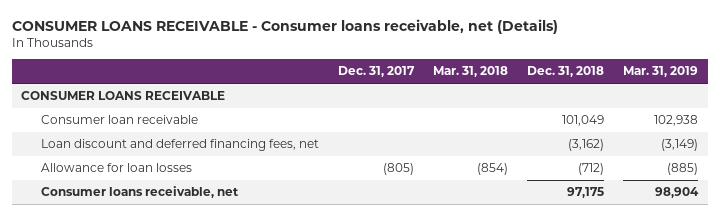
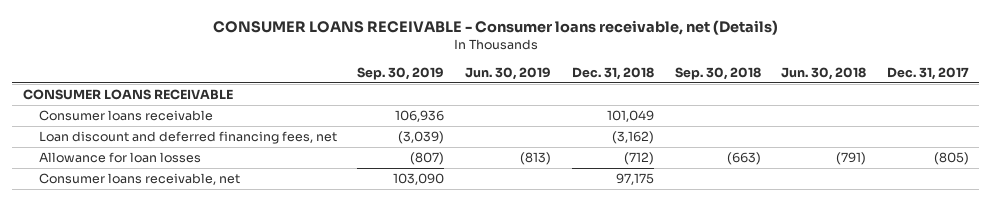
[433,66,509,78] Mar. 31, 2018 -> none
[623,66,699,78] Mar. 31, 2019 -> none
none -> [357,66,445,80] Sep. 30, 2019
none -> [465,66,552,80] Jun. 30, 2019
none -> [674,66,761,80] Sep. 30, 2018
none -> [781,66,867,80] Jun. 30, 2018
[40,115,198,125] Consumer loan receivable -> [38,110,213,122] Consumer loans receivable

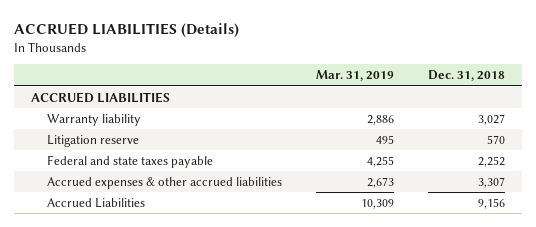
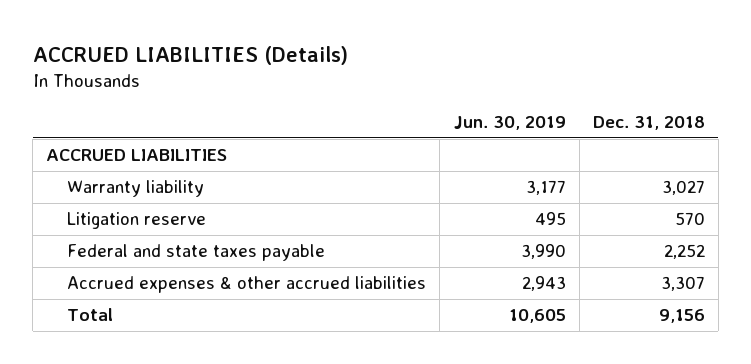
[315,70,394,82] Mar. 31, 2019 -> none
none -> [453,115,566,130] Jun. 30, 2019
[46,197,145,208] Accrued Liabilities -> [67,308,114,322] Total

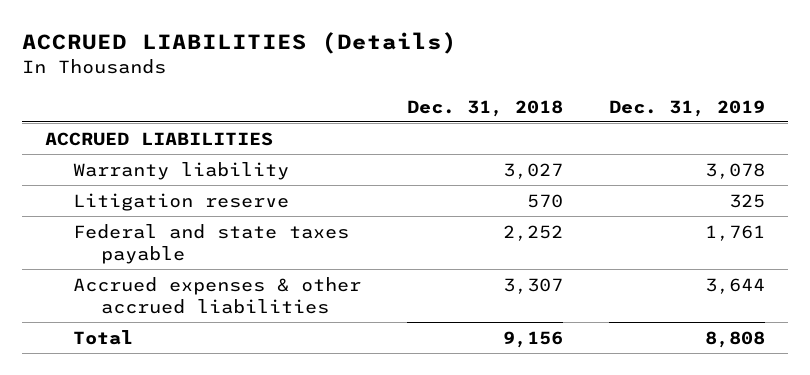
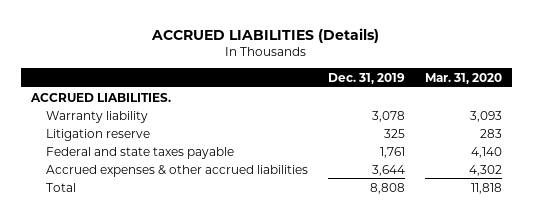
[407,99,564,117] Dec. 31, 2018 -> none
none -> [424,73,502,85] Mar. 31, 2020
[44,131,273,146] ACCRUED LIABILITIES -> [29,92,171,102] ACCRUED LIABILITIES.

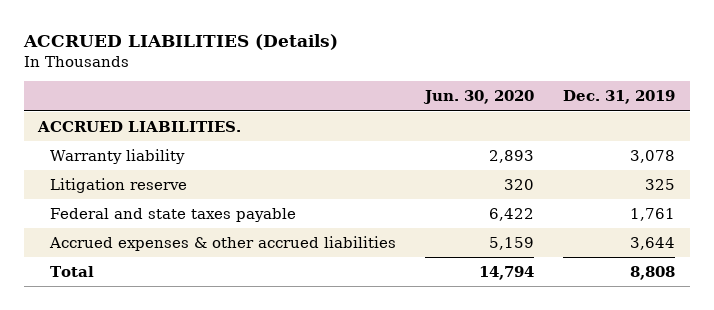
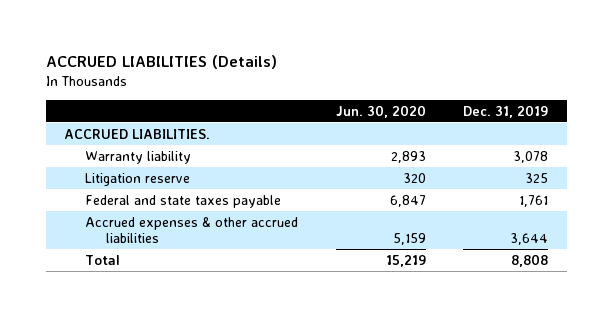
[489,207,535,221] 6,422 -> [389,194,426,207] 6,847
[479,265,535,280] 14,794 -> [385,254,426,267] 15,219

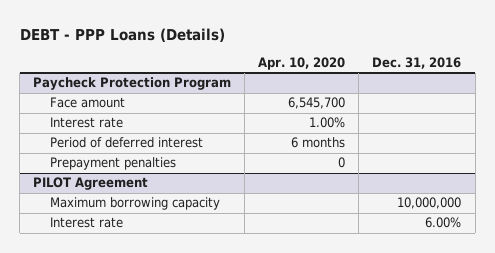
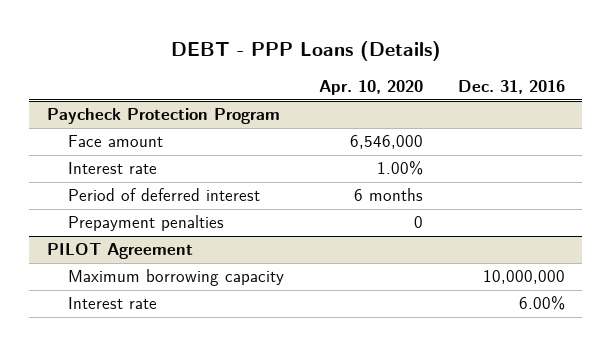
[288,97,346,110] 6,545,700 -> [349,135,423,150] 6,546,000

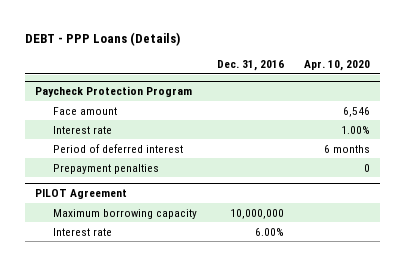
[349,135,423,150] 6,546,000 -> [342,106,370,117] 6,546

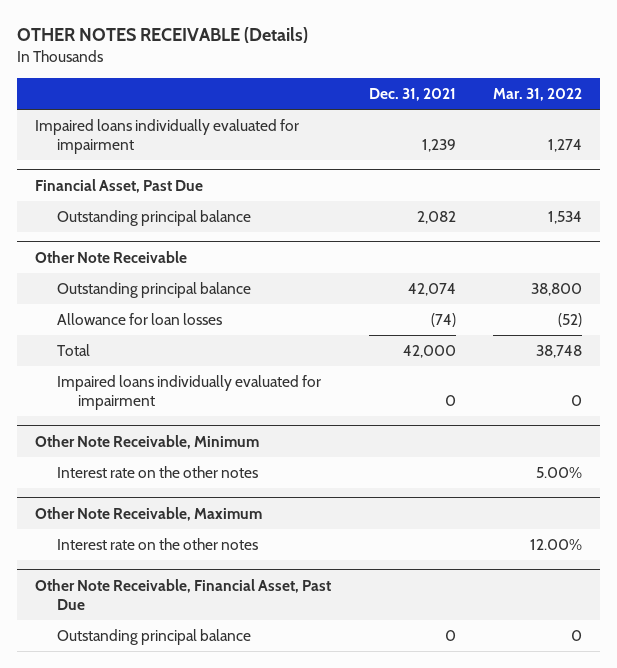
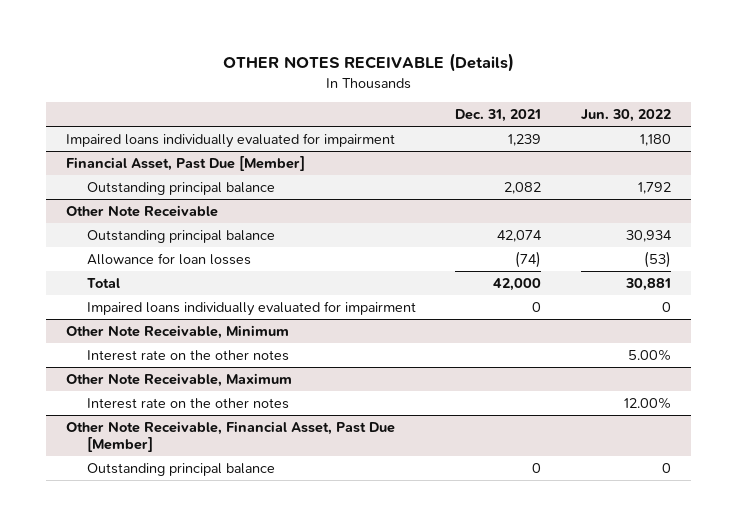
[492,88,582,102] Mar. 31, 2022 -> none
none -> [581,109,672,123] Jun. 30, 2022
[35,178,204,193] Financial Asset, Past Due -> [65,156,305,172] Financial Asset, Past Due [Member]
[35,578,332,610] Other Note Receivable, Financial Asset, Past Due -> [65,421,395,453] Other Note Receivable, Financial Asset, Past Due [Member]

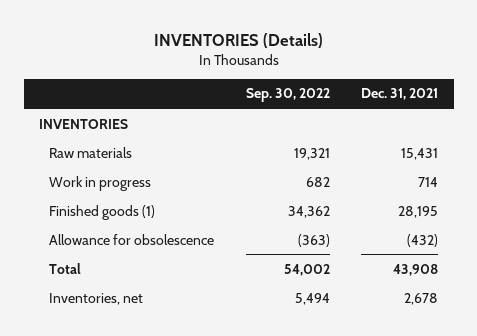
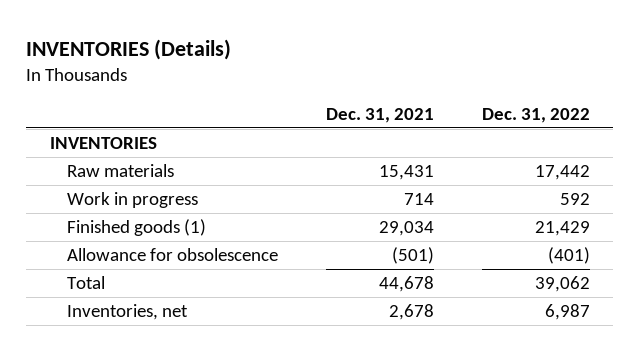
[245,88,330,103] Sep. 30, 2022 -> none
none -> [481,108,590,124] Dec. 31, 2022
[398,205,439,218] 28,195 -> [378,221,434,237] 29,034
[407,233,439,247] (432) -> [391,247,434,265] (501)
[393,263,439,276] 43,908 -> [378,276,434,293] 44,678

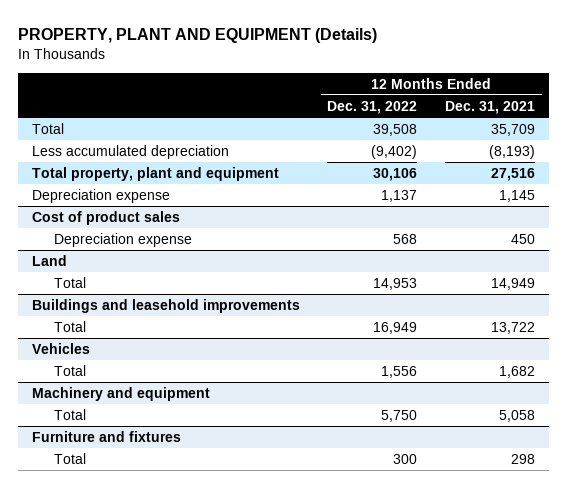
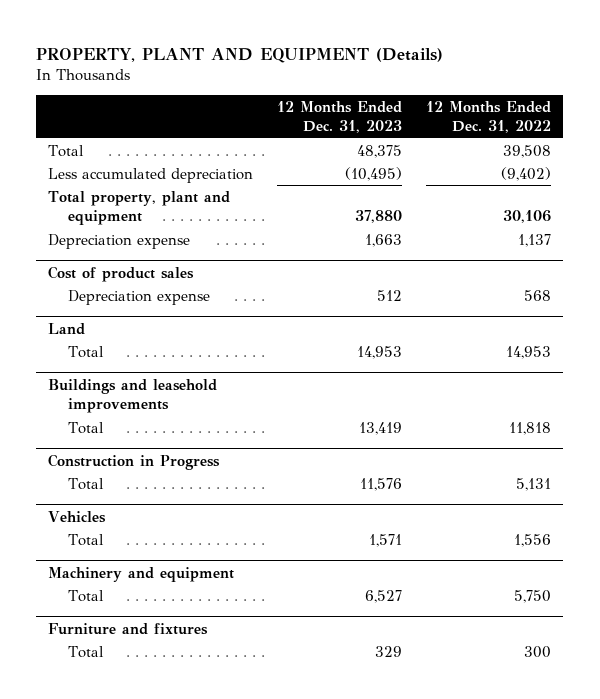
[445,100,536,114] Dec. 31, 2021 -> none
none -> [277,100,403,133] 12 Months Ended Dec. 31, 2023
[373,321,418,334] 16,949 -> [509,421,552,435] 11,818
none -> [48,453,221,470] Construction in Progress
none -> [67,477,104,490] Total

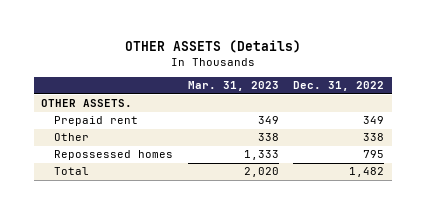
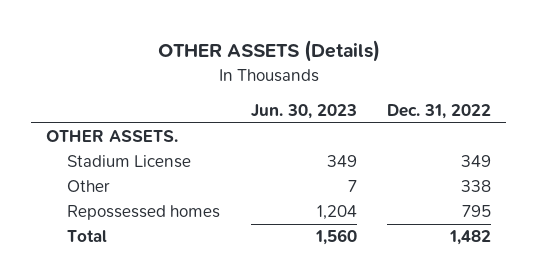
[187,81,279,92] Mar. 31, 2023 -> none
none -> [250,103,357,119] Jun. 30, 2023
[54,116,139,127] Prepaid rent -> [67,155,192,169] Stadium License

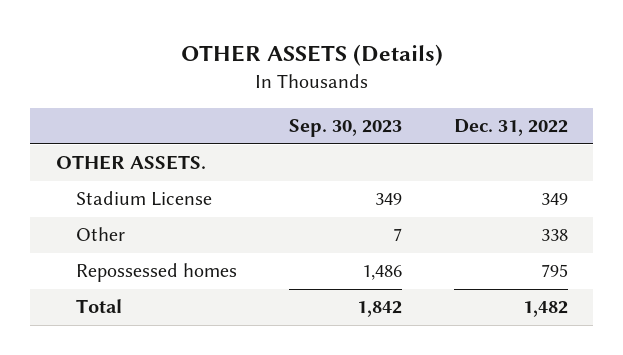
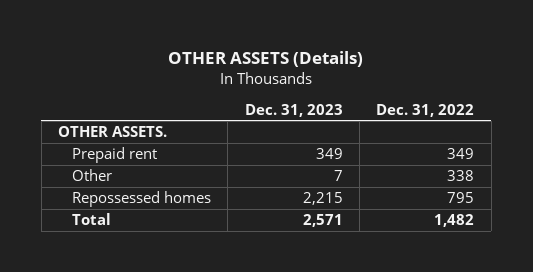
[288,119,402,138] Sep. 30, 2023 -> none
none -> [244,103,343,117] Dec. 31, 2023
[76,191,213,207] Stadium License -> [72,146,158,163] Prepaid rent

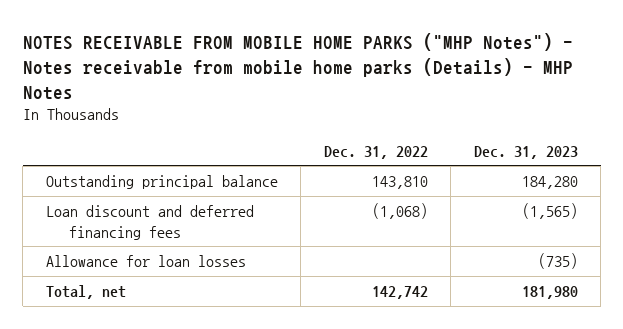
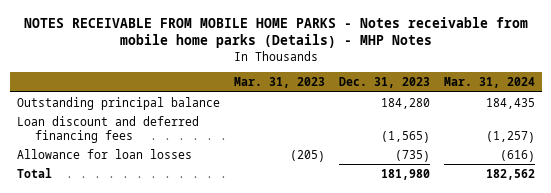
[22,32,573,100] NOTES RECEIVABLE FROM MOBILE HOME PARKS ("MHP Notes") - Notes receivable from mobile home parks (Details) - MHP Notes -> [23,16,528,49] NOTES RECEIVABLE FROM MOBILE HOME PARKS - Notes receivable from mobile home parks (Details) - MHP Notes
[323,145,428,159] Dec. 31, 2022 -> none
none -> [233,77,325,89] Mar. 31, 2023
none -> [443,77,535,89] Mar. 31, 2024
[45,285,126,300] Total, net -> [16,167,52,178] Total

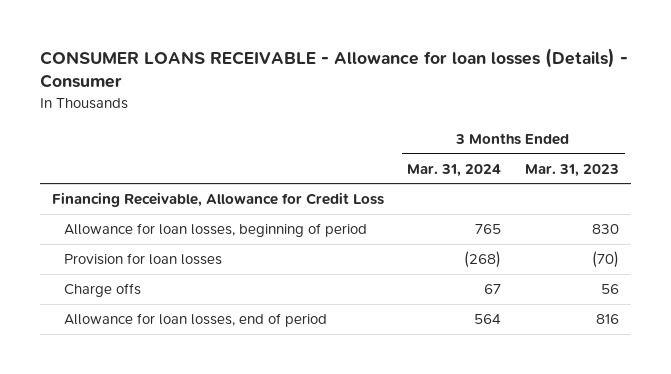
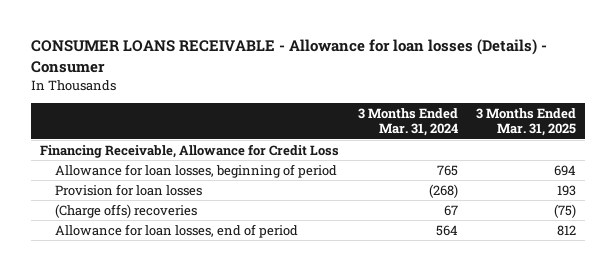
[524,163,619,177] Mar. 31, 2023 -> none
none -> [475,107,576,137] 3 Months Ended Mar. 31, 2025
[64,283,142,298] Charge offs -> [54,203,197,218] (Charge offs) recoveries

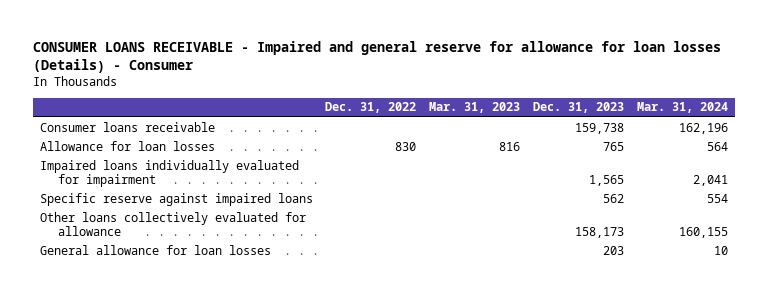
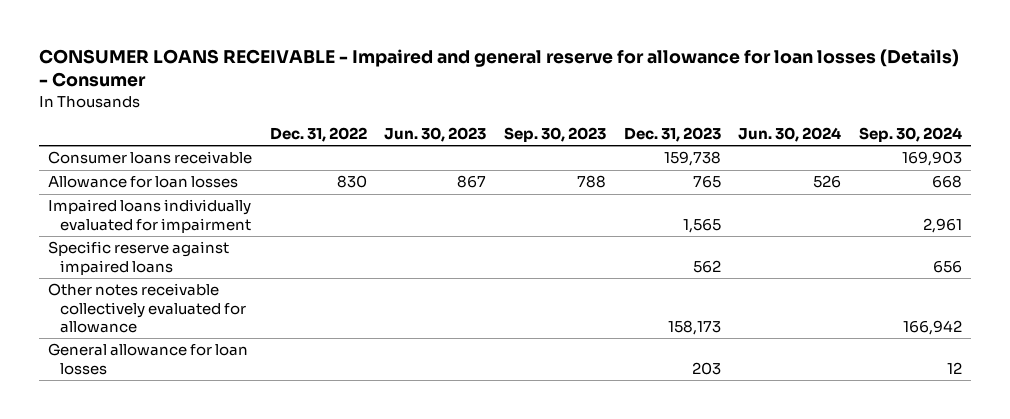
[429,102,521,114] Mar. 31, 2023 -> none
[637,102,729,114] Mar. 31, 2024 -> none
none -> [384,127,487,143] Jun. 30, 2023
none -> [504,127,607,143] Sep. 30, 2023
none -> [738,127,842,143] Jun. 30, 2024
none -> [859,127,963,143] Sep. 30, 2024
[39,211,306,236] Other loans collectively evaluated for allowance -> [48,283,247,334] Other notes receivable collectively evaluated for allowance

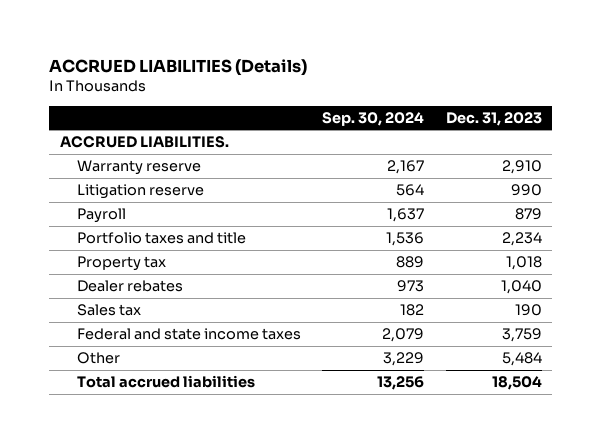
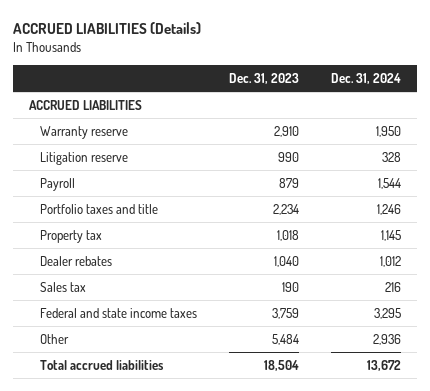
[322,111,425,126] Sep. 30, 2024 -> none
none -> [330,72,401,84] Dec. 31, 2024
[59,136,229,149] ACCRUED LIABILITIES. -> [29,99,143,110] ACCRUED LIABILITIES

